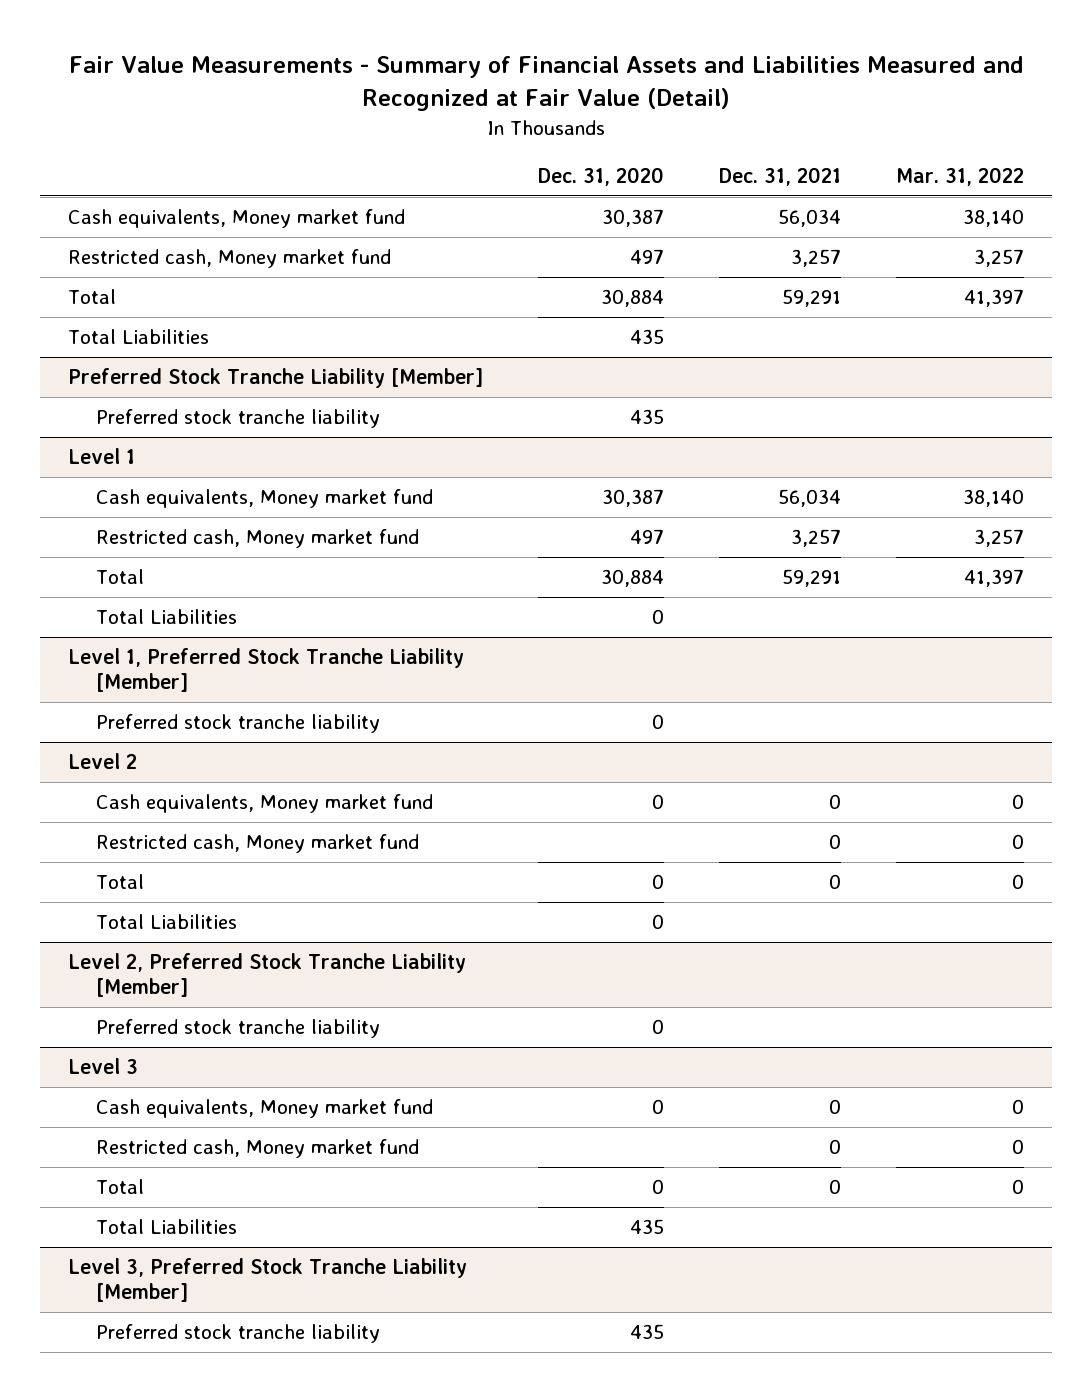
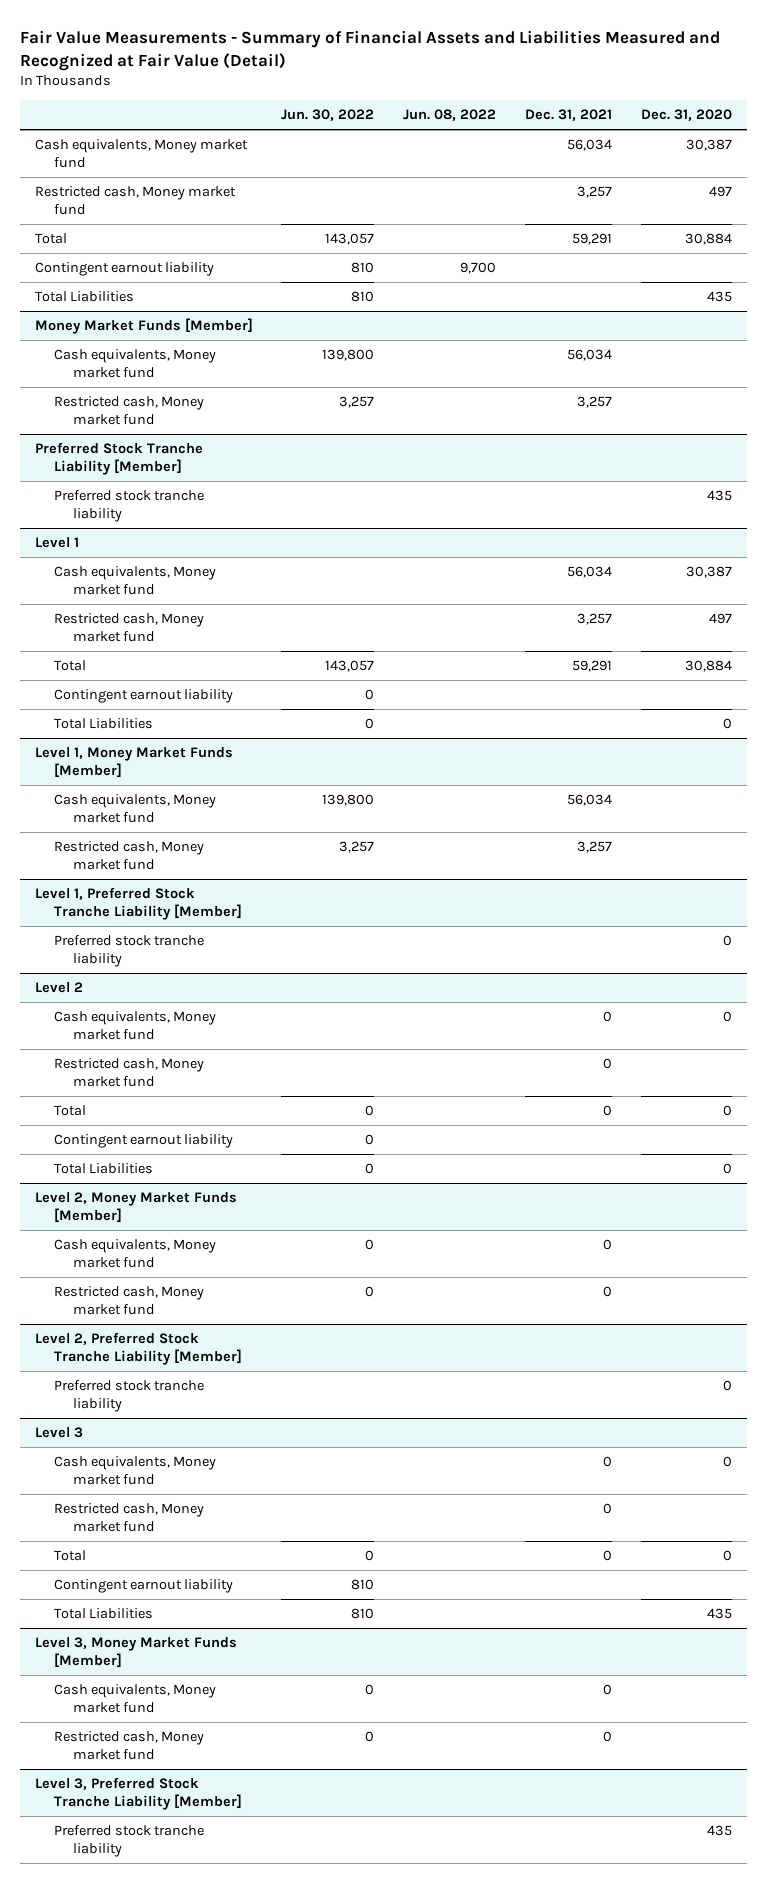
[896,167,1025,187] Mar. 31, 2022 -> none
none -> [281,109,375,122] Jun. 30, 2022
none -> [403,109,497,122] Jun. 08, 2022
none -> [34,262,214,277] Contingent earnout liability
none -> [34,318,253,335] Money Market Funds [Member]
none -> [53,349,216,378] Cash equivalents, Money market fund
none -> [53,396,204,425] Restricted cash, Money market fund
none -> [53,689,233,704] Contingent earnout liability
none -> [34,747,233,778] Level 1, Money Market Funds [Member]
none -> [53,794,216,823] Cash equivalents, Money market fund
none -> [53,841,204,870] Restricted cash, Money market fund
none -> [53,1134,233,1149] Contingent earnout liability
none -> [34,1192,237,1223] Level 2, Money Market Funds [Member]
none -> [53,1239,216,1268] Cash equivalents, Money market fund
none -> [53,1286,204,1315] Restricted cash, Money market fund
none -> [53,1579,233,1594] Contingent earnout liability
none -> [34,1637,237,1668] Level 3, Money Market Funds [Member]
none -> [53,1684,216,1713] Cash equivalents, Money market fund
none -> [53,1731,204,1760] Restricted cash, Money market fund

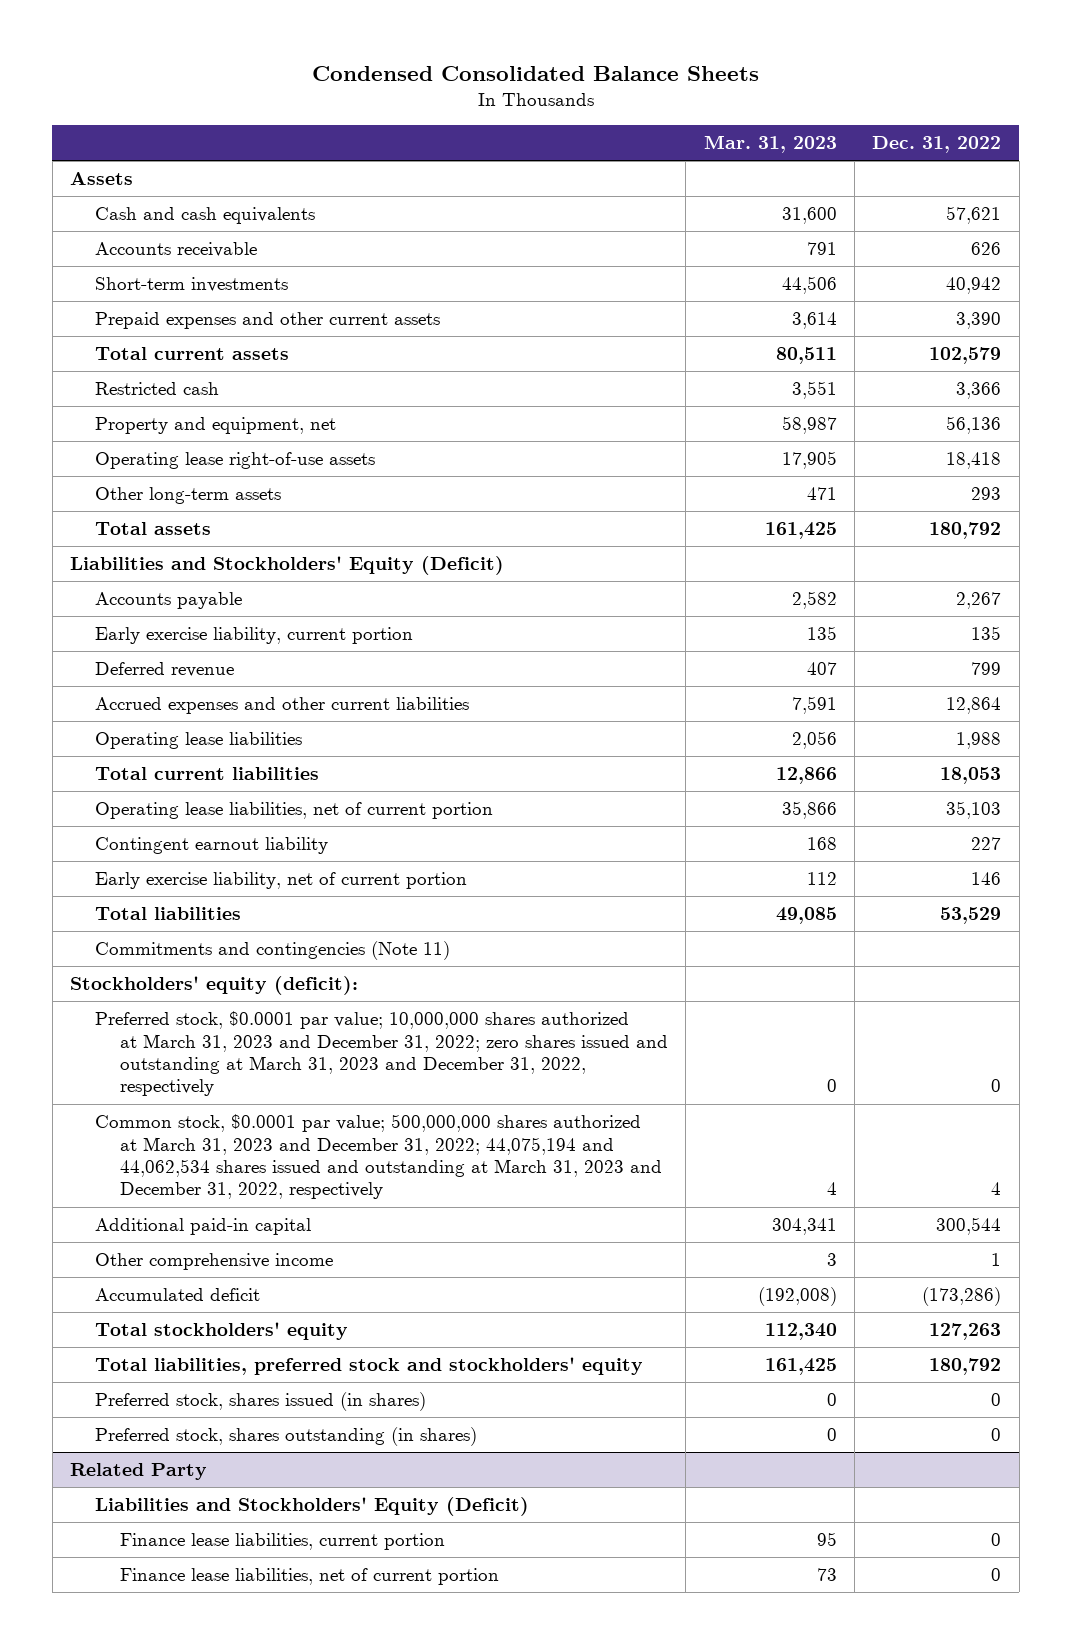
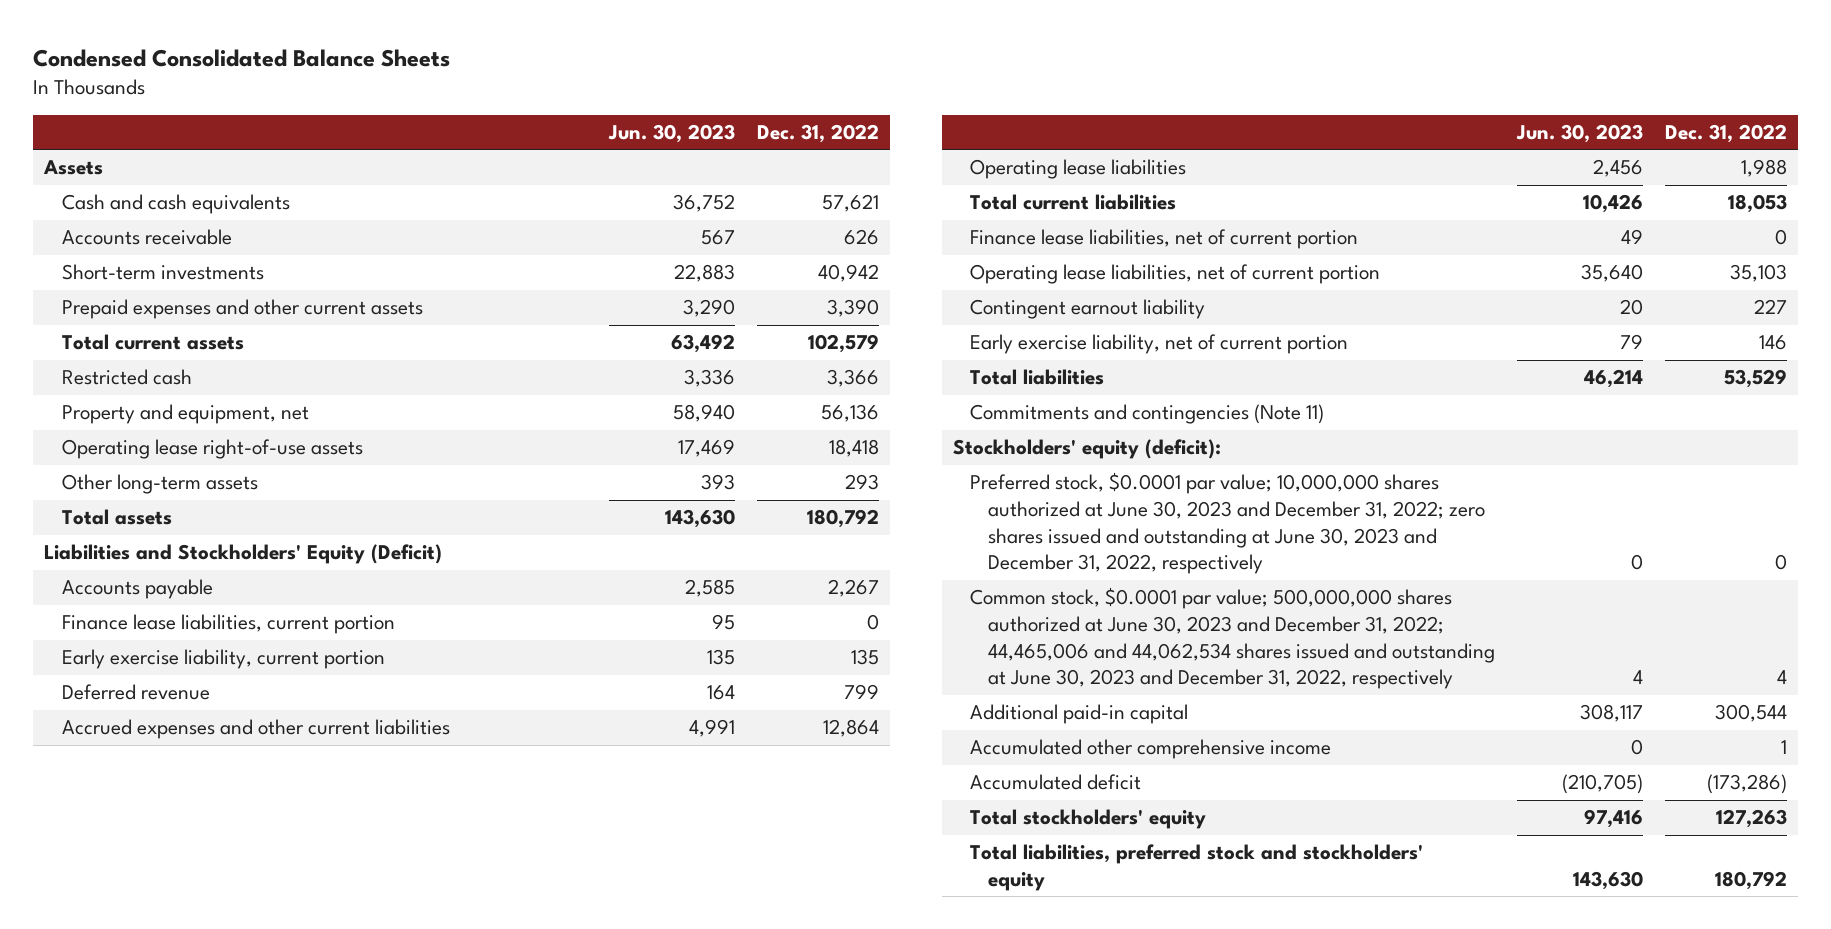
[703,135,837,154] Mar. 31, 2023 -> none
none -> [607,123,735,143] Jun. 30, 2023
none -> [62,614,396,635] Finance lease liabilities, current portion
none -> [970,229,1359,250] Finance lease liabilities, net of current portion
[95,1011,669,1097] Preferred stock, $0.0001 par value; 10,000,000 shares authorized at March 31, 2023 and December 31, 2022; zero shares issued and outstanding at March 31, 2023 and December 31, 2022, respectively -> [970,472,1485,575] Preferred stock, $0.0001 par value; 10,000,000 shares authorized at June 30, 2023 and December 31, 2022; zero shares issued and outstanding at June 30, 2023 and December 31, 2022, respectively
[95,1114,663,1200] Common stock, $0.0001 par value; 500,000,000 shares authorized at March 31, 2023 and December 31, 2022; 44,075,194 and 44,062,534 shares issued and outstanding at March 31, 2023 and December 31, 2022, respectively -> [970,587,1495,690] Common stock, $0.0001 par value; 500,000,000 shares authorized at June 30, 2023 and December 31, 2022; 44,465,006 and 44,062,534 shares issued and outstanding at June 30, 2023 and December 31, 2022, respectively
[95,1253,334,1271] Other comprehensive income -> [970,739,1332,760] Accumulated other comprehensive income
[95,1392,427,1412] Preferred stock, shares issued (in shares) -> none
[95,1427,478,1447] Preferred stock, shares outstanding (in shares) -> none
[70,1463,208,1481] Related Party -> none
[95,1497,530,1517] Liabilities and Stockholders' Equity (Deficit) -> none
[120,1533,446,1551] Finance lease liabilities, current portion -> none
[120,1568,500,1586] Finance lease liabilities, net of current portion -> none

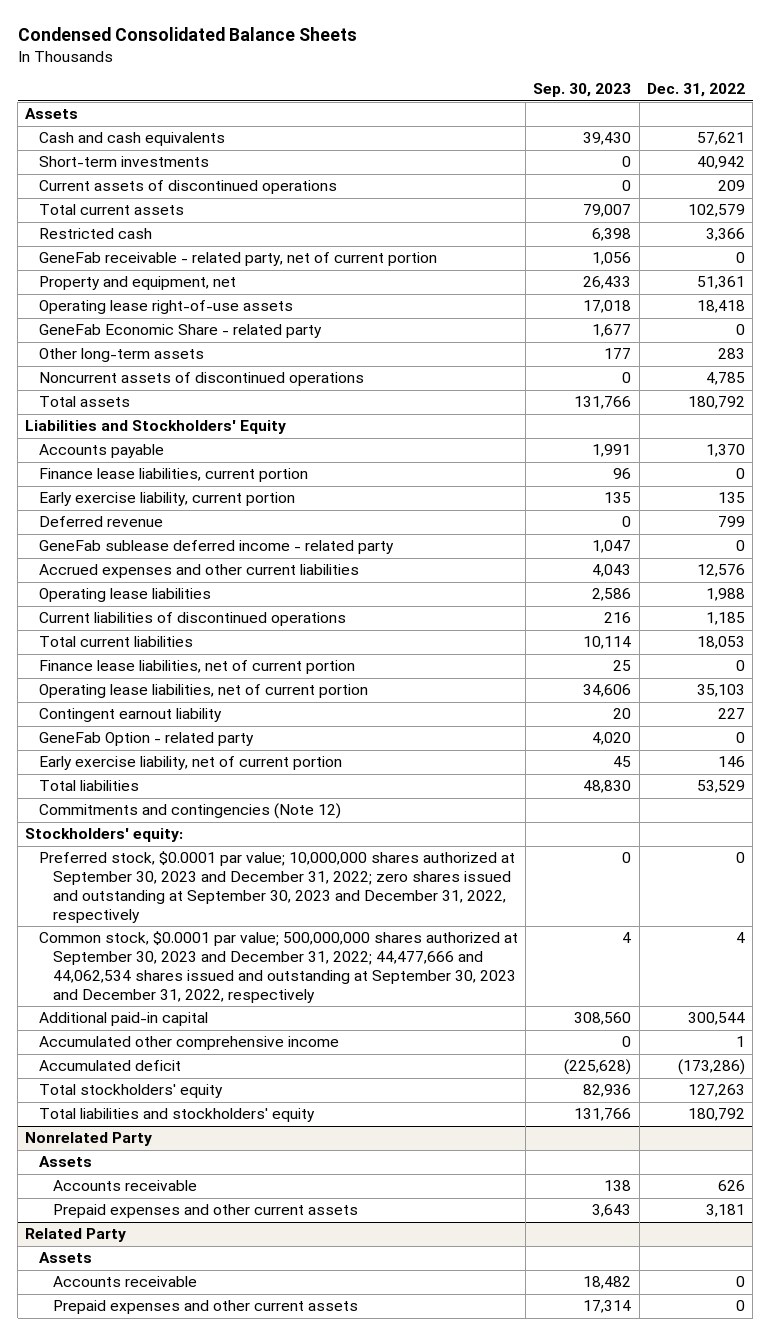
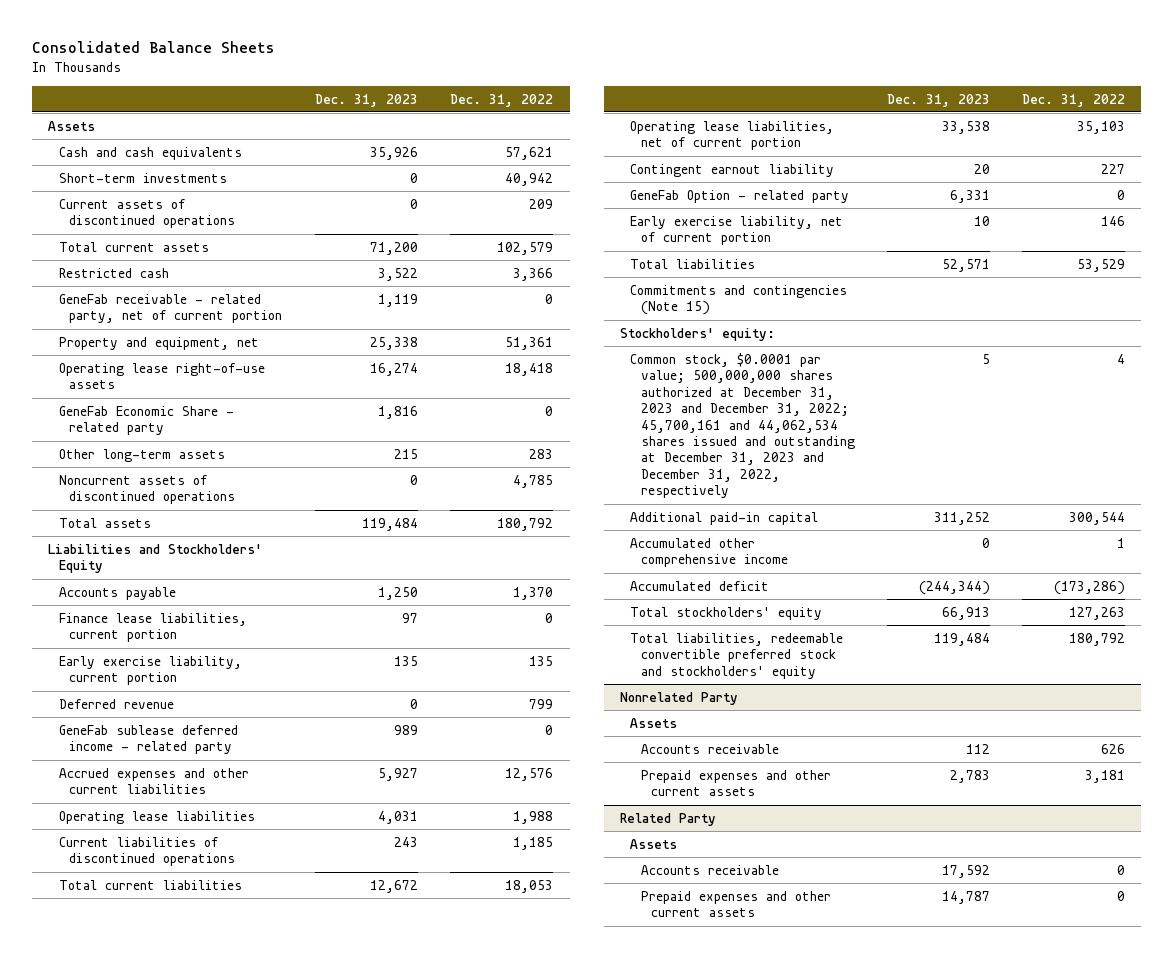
[17,27,357,42] Condensed Consolidated Balance Sheets -> [32,41,276,54] Consolidated Balance Sheets
[533,83,632,98] Sep. 30, 2023 -> none
none -> [315,93,419,107] Dec. 31, 2023
[39,660,356,675] Finance lease liabilities, net of current portion -> none
[39,803,342,820] Commitments and contingencies (Note 12) -> [630,284,848,316] Commitments and contingencies (Note 15)
[39,851,516,923] Preferred stock, $0.0001 par value; 10,000,000 shares authorized at September 30, 2023 and December 31, 2022; zero shares issued and outstanding at September 30, 2023 and December 31, 2022, respectively -> none
[39,931,519,1003] Common stock, $0.0001 par value; 500,000,000 shares authorized at September 30, 2023 and December 31, 2022; 44,477,666 and 44,062,534 shares issued and outstanding at September 30, 2023 and December 31, 2022, respectively -> [630,352,855,499] Common stock, $0.0001 par value; 500,000,000 shares authorized at December 31, 2023 and December 31, 2022; 45,700,161 and 44,062,534 shares issued and outstanding at December 31, 2023 and December 31, 2022, respectively
[39,1108,316,1123] Total liabilities and stockholders' equity -> [630,632,844,679] Total liabilities, redeemable convertible preferred stock and stockholders' equity

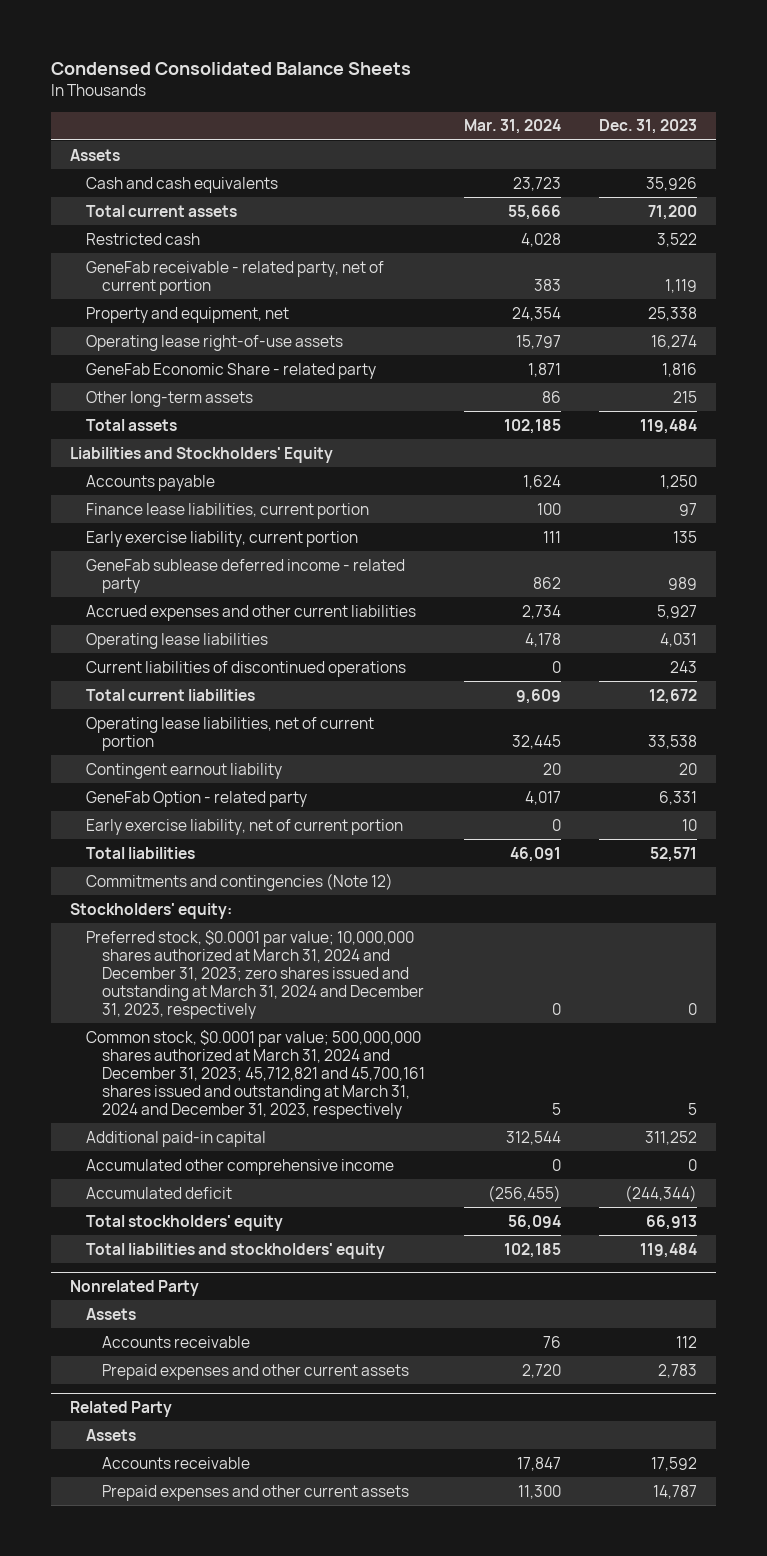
[32,41,276,54] Consolidated Balance Sheets -> [50,61,411,75] Condensed Consolidated Balance Sheets
[450,93,554,107] Dec. 31, 2022 -> none
none -> [463,119,561,135] Mar. 31, 2024
[58,172,227,183] Short-term investments -> none
[58,198,235,229] Current assets of discontinued operations -> none
[58,474,235,505] Noncurrent assets of discontinued operations -> none
[58,698,174,709] Deferred revenue -> none
[630,284,848,316] Commitments and contingencies (Note 15) -> [86,872,394,891] Commitments and contingencies (Note 12)
none -> [86,929,425,1020] Preferred stock, $0.0001 par value; 10,000,000 shares authorized at March 31, 2024 and December 31, 2023; zero shares issued and outstanding at March 31, 2024 and December 31, 2023, respectively
[630,352,855,499] Common stock, $0.0001 par value; 500,000,000 shares authorized at December 31, 2023 and December 31, 2022; 45,700,161 and 44,062,534 shares issued and outstanding at December 31, 2023 and December 31, 2022, respectively -> [86,1029,426,1120] Common stock, $0.0001 par value; 500,000,000 shares authorized at March 31, 2024 and December 31, 2023; 45,712,821 and 45,700,161 shares issued and outstanding at March 31, 2024 and December 31, 2023, respectively
[630,632,844,679] Total liabilities, redeemable convertible preferred stock and stockholders' equity -> [86,1242,386,1259] Total liabilities and stockholders' equity

